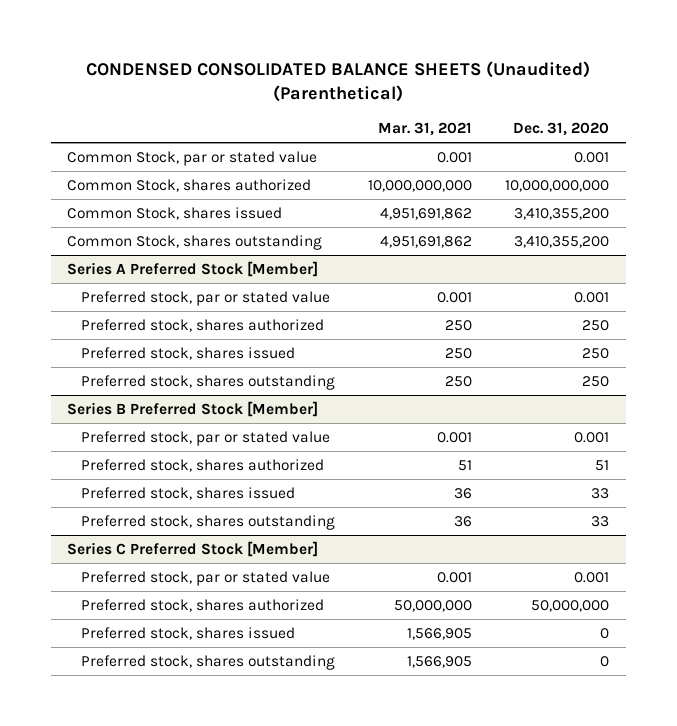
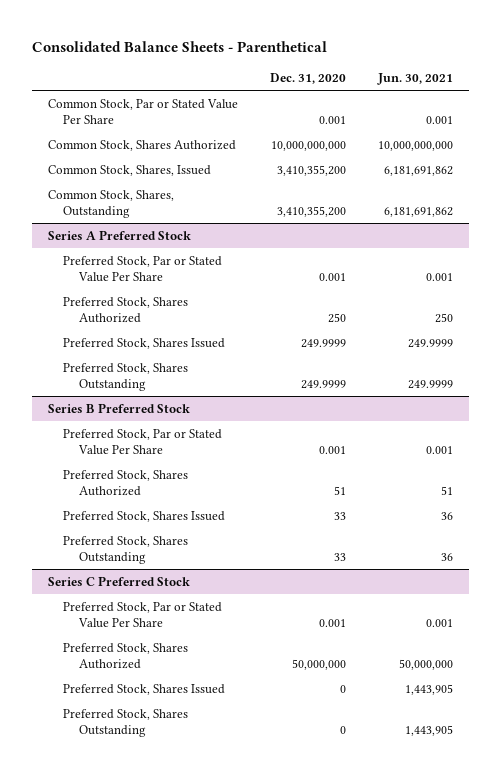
[86,60,591,103] CONDENSED CONSOLIDATED BALANCE SHEETS (Unaudited) (Parenthetical) -> [31,40,327,52] Consolidated Balance Sheets - Parenthetical
[378,122,473,137] Mar. 31, 2021 -> none
none -> [376,72,453,85] Jun. 30, 2021
[67,150,318,166] Common Stock, par or stated value -> [47,98,238,124] Common Stock, Par or Stated Value Per Share
[67,178,312,192] Common Stock, shares authorized -> [47,139,236,151] Common Stock, Shares Authorized
[67,206,283,220] Common Stock, shares issued -> [47,164,211,176] Common Stock, Shares, Issued
[67,234,323,250] Common Stock, shares outstanding -> [47,189,174,218] Common Stock, Shares, Outstanding
[67,260,319,277] Series A Preferred Stock [Member] -> [47,229,191,240] Series A Preferred Stock
[81,290,331,306] Preferred stock, par or stated value -> [63,255,223,282] Preferred Stock, Par or Stated Value Per Share
[81,318,325,332] Preferred stock, shares authorized -> [63,296,189,323] Preferred Stock, Shares Authorized
[81,346,296,360] Preferred stock, shares issued -> [63,337,226,349] Preferred Stock, Shares Issued
[582,347,610,359] 250 -> [300,338,346,348] 249.9999
[81,374,336,390] Preferred stock, shares outstanding -> [63,362,189,391] Preferred Stock, Shares Outstanding
[582,375,610,387] 250 -> [300,379,346,389] 249.9999
[67,400,319,417] Series B Preferred Stock [Member] -> [47,402,190,413] Series B Preferred Stock
[81,430,331,446] Preferred stock, par or stated value -> [63,428,223,455] Preferred Stock, Par or Stated Value Per Share
[81,458,325,472] Preferred stock, shares authorized -> [63,469,189,496] Preferred Stock, Shares Authorized
[81,486,296,500] Preferred stock, shares issued -> [63,510,226,522] Preferred Stock, Shares Issued
[81,514,336,530] Preferred stock, shares outstanding -> [63,535,189,564] Preferred Stock, Shares Outstanding
[67,540,319,557] Series C Preferred Stock [Member] -> [47,575,190,586] Series C Preferred Stock
[81,570,331,586] Preferred stock, par or stated value -> [63,601,223,628] Preferred Stock, Par or Stated Value Per Share
[81,598,325,612] Preferred stock, shares authorized -> [63,642,189,669] Preferred Stock, Shares Authorized
[81,626,296,640] Preferred stock, shares issued -> [63,683,226,695] Preferred Stock, Shares Issued
[81,654,336,670] Preferred stock, shares outstanding -> [63,708,189,737] Preferred Stock, Shares Outstanding

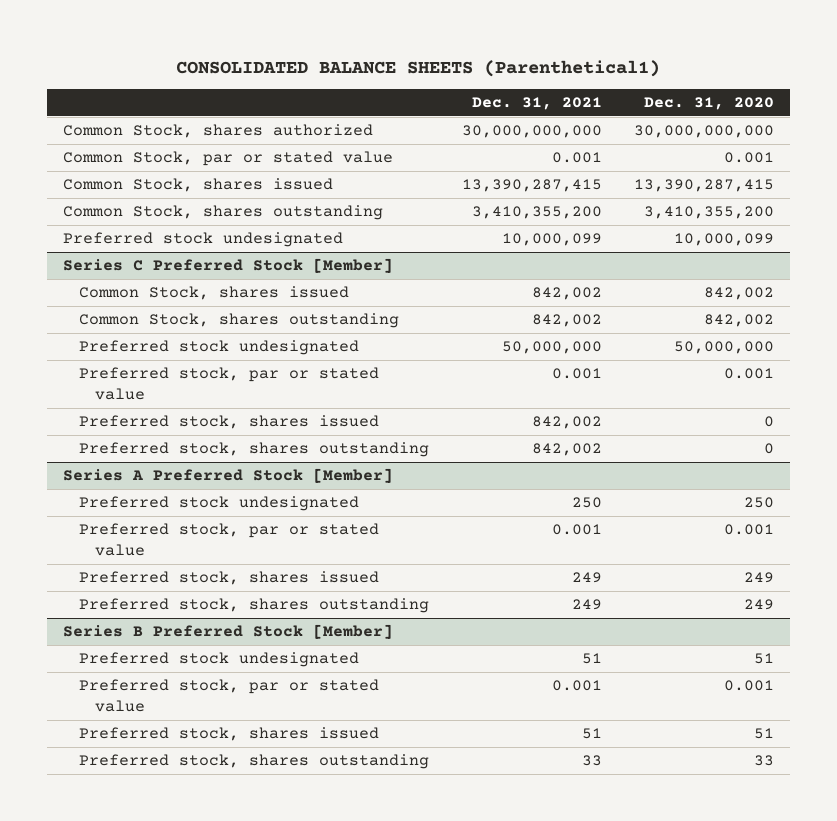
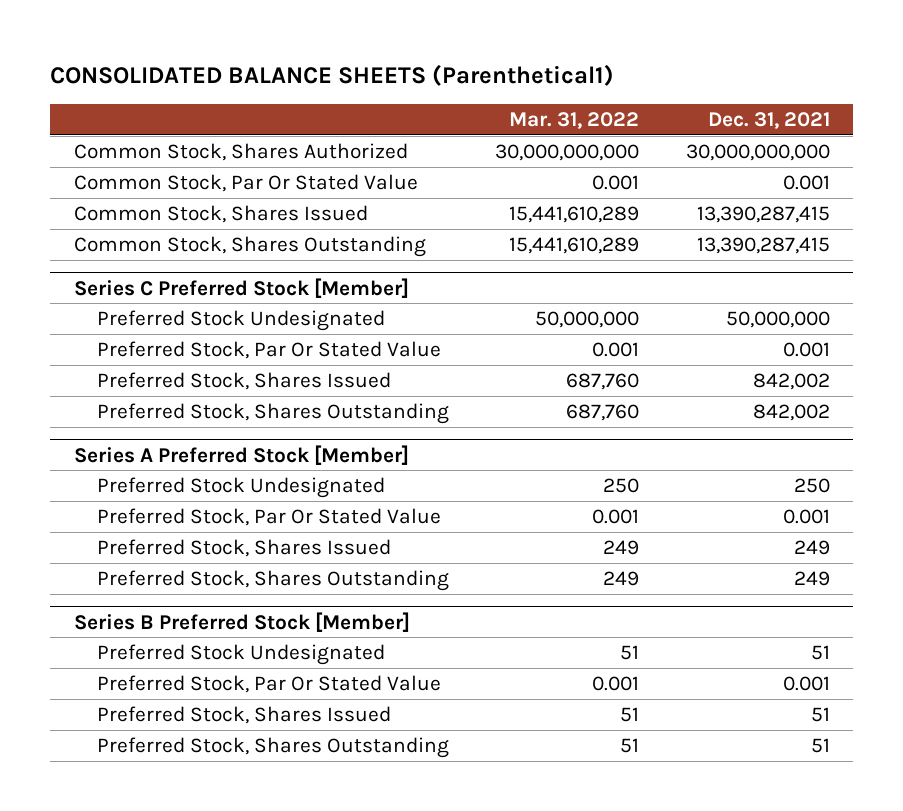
[643,97,774,111] Dec. 31, 2020 -> none
none -> [509,112,640,130] Mar. 31, 2022
[62,232,343,248] Preferred stock undesignated -> none
[62,124,373,139] Common Stock, shares authorized -> [73,143,408,162] Common Stock, Shares Authorized
[62,151,393,167] Common Stock, par or stated value -> [73,174,418,193] Common Stock, Par Or Stated Value
[62,178,333,193] Common Stock, shares issued -> [73,205,368,224] Common Stock, Shares Issued
[62,205,383,221] Common Stock, shares outstanding -> [73,236,426,258] Common Stock, Shares Outstanding
[471,206,602,220] 3,410,355,200 -> [696,237,830,255] 13,390,287,415
[79,286,350,301] Common Stock, shares issued -> none
[79,313,400,329] Common Stock, shares outstanding -> none
[79,340,360,356] Preferred stock undesignated -> [96,310,385,332] Preferred Stock Undesignated
[79,367,380,401] Preferred stock, par or stated value -> [96,341,441,360] Preferred Stock, Par Or Stated Value
[79,415,380,430] Preferred stock, shares issued -> [96,372,391,391] Preferred Stock, Shares Issued
[79,442,430,458] Preferred stock, shares outstanding -> [96,403,449,425] Preferred Stock, Shares Outstanding
[79,496,360,512] Preferred stock undesignated -> [96,477,385,499] Preferred Stock Undesignated
[79,523,380,557] Preferred stock, par or stated value -> [96,508,441,527] Preferred Stock, Par Or Stated Value
[79,571,380,586] Preferred stock, shares issued -> [96,539,391,558] Preferred Stock, Shares Issued
[79,598,430,614] Preferred stock, shares outstanding -> [96,570,449,592] Preferred Stock, Shares Outstanding
[79,652,360,668] Preferred stock undesignated -> [96,644,385,666] Preferred Stock Undesignated
[79,679,380,713] Preferred stock, par or stated value -> [96,675,441,694] Preferred Stock, Par Or Stated Value
[79,727,380,742] Preferred stock, shares issued -> [96,706,391,725] Preferred Stock, Shares Issued
[79,754,430,770] Preferred stock, shares outstanding -> [96,737,449,759] Preferred Stock, Shares Outstanding
[581,755,602,767] 33 -> [810,738,830,754] 51

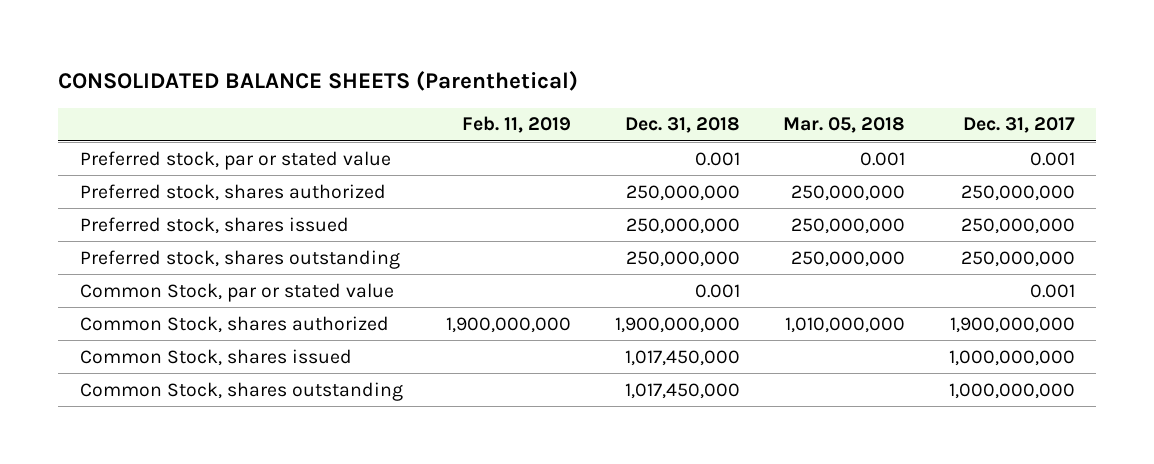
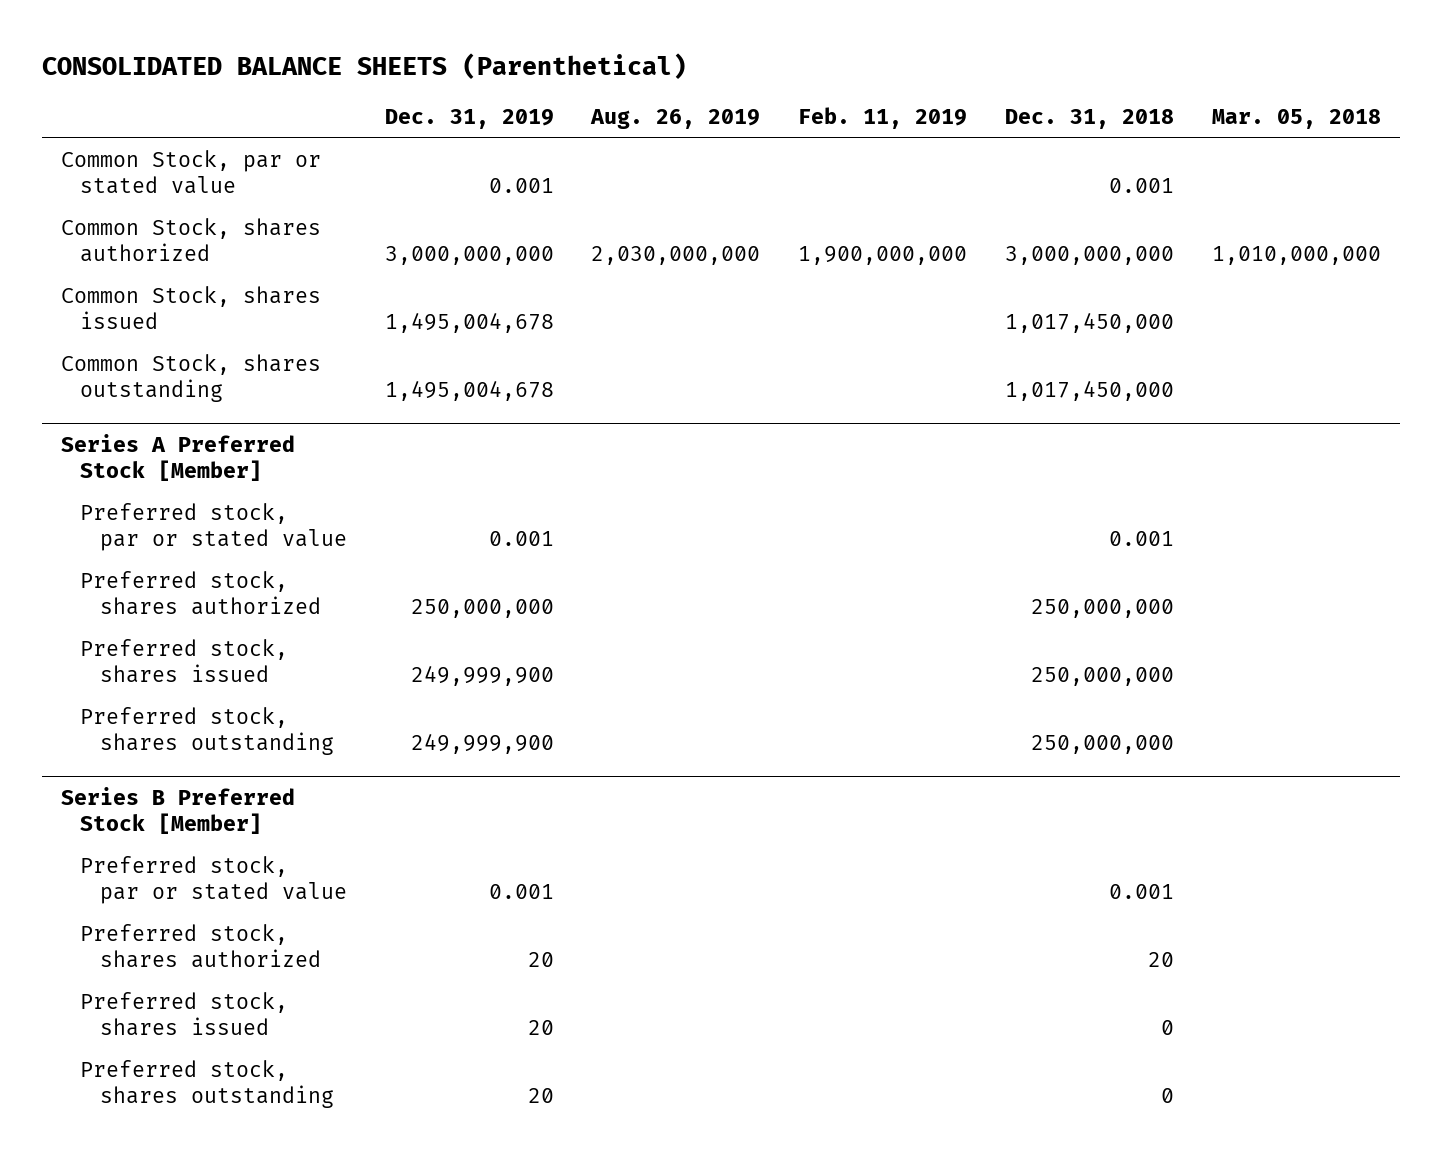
[962,117,1075,134] Dec. 31, 2017 -> none
none -> [384,109,554,130] Dec. 31, 2019
none -> [590,109,761,130] Aug. 26, 2019
[79,150,391,170] Preferred stock, par or stated value -> none
[79,183,386,201] Preferred stock, shares authorized -> none
[79,216,349,234] Preferred stock, shares issued -> none
[79,249,400,269] Preferred stock, shares outstanding -> none
[614,316,740,333] 1,900,000,000 -> [1004,246,1174,266] 3,000,000,000
none -> [61,434,296,482] Series A Preferred Stock [Member]
none -> [80,503,347,552] Preferred stock, par or stated value
none -> [80,571,321,616] Preferred stock, shares authorized
none -> [80,639,289,684] Preferred stock, shares issued
none -> [80,707,334,756] Preferred stock, shares outstanding
none -> [61,787,296,835] Series B Preferred Stock [Member]
none -> [80,856,347,905] Preferred stock, par or stated value
none -> [80,924,321,969] Preferred stock, shares authorized
none -> [80,992,289,1037] Preferred stock, shares issued
none -> [80,1060,334,1109] Preferred stock, shares outstanding

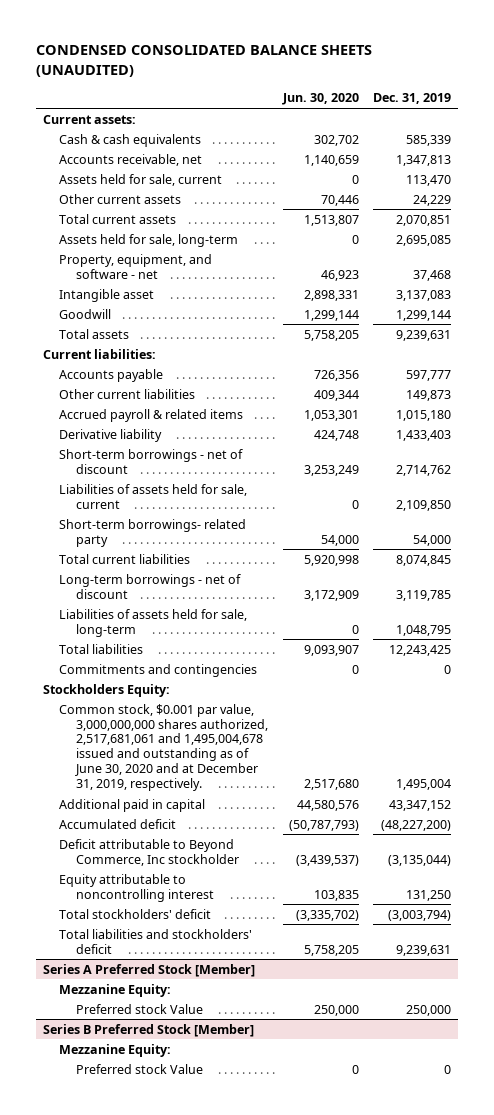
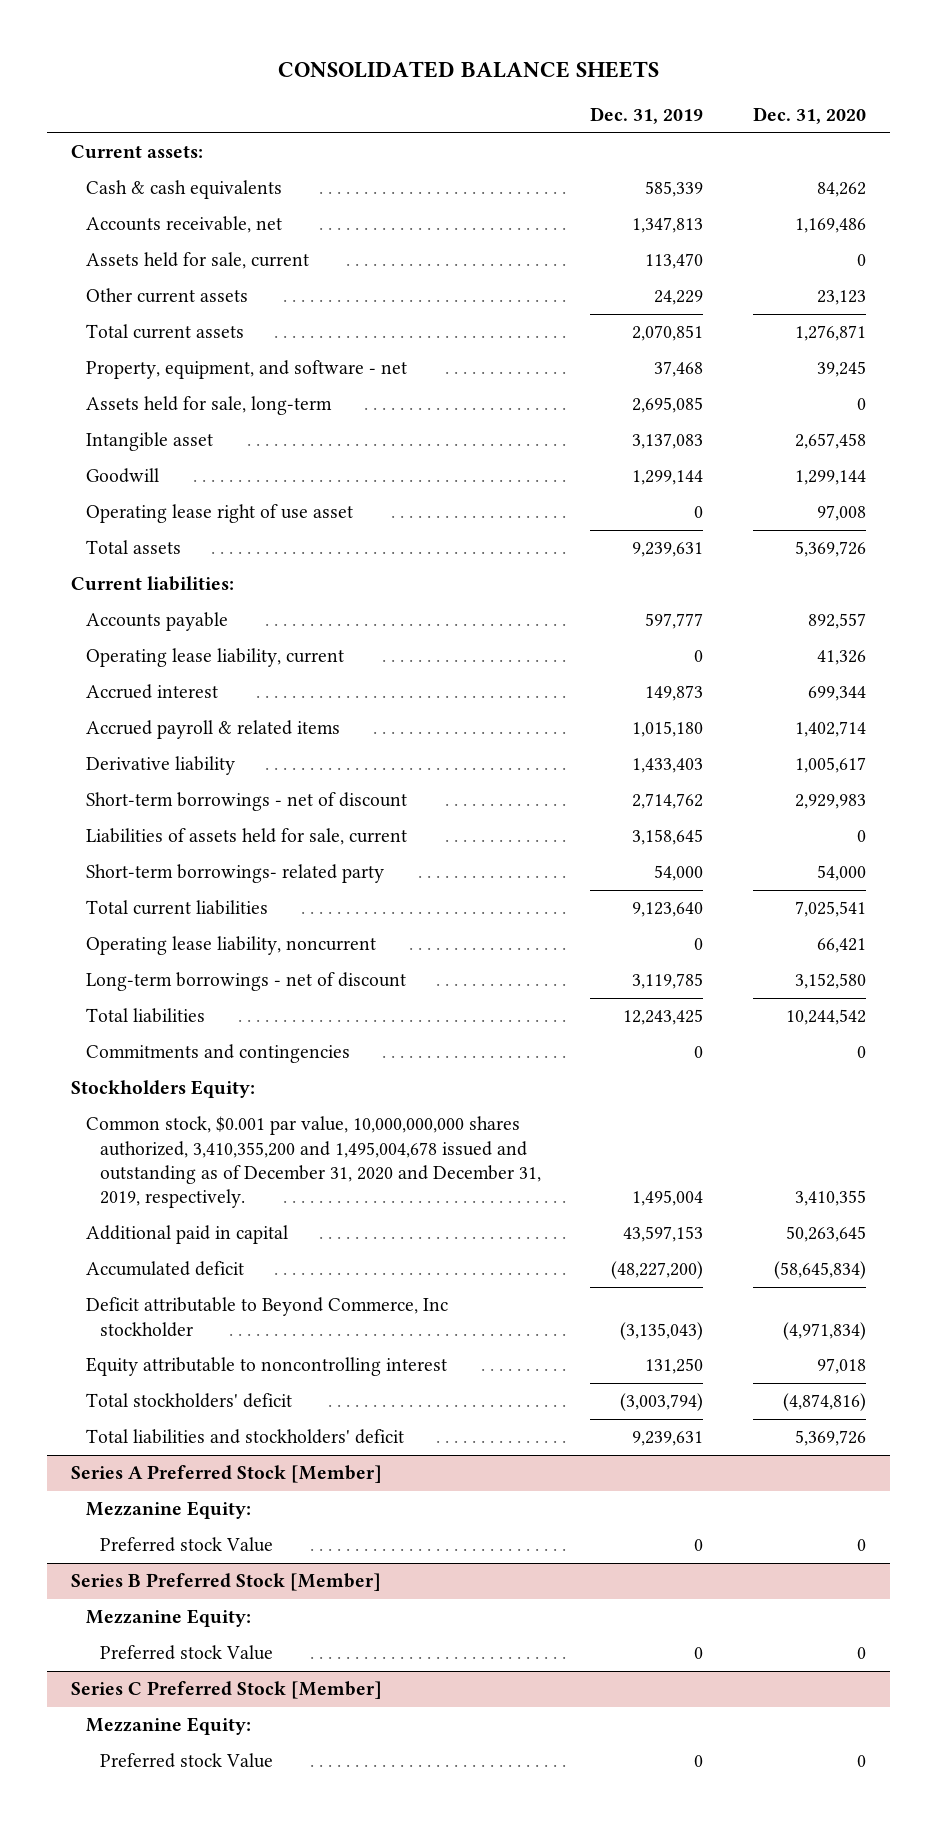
[35,45,372,78] CONDENSED CONSOLIDATED BALANCE SHEETS (UNAUDITED) -> [277,61,659,79] CONSOLIDATED BALANCE SHEETS
[281,93,359,106] Jun. 30, 2020 -> none
none -> [752,107,866,125] Dec. 31, 2020
[59,233,239,247] Assets held for sale, long-term -> [85,396,332,416] Assets held for sale, long-term
none -> [85,504,353,524] Operating lease right of use asset
none -> [85,648,344,668] Operating lease liability, current
[59,388,196,399] Other current liabilities -> [85,684,218,700] Accrued interest
[396,499,452,511] 2,109,850 -> [632,829,704,846] 3,158,645
[396,554,452,566] 8,074,845 -> [632,902,704,918] 9,123,640
none -> [85,936,376,956] Operating lease liability, noncurrent
[59,608,248,637] Liabilities of assets held for sale, long-term -> none
[59,703,268,792] Common stock, $0.001 par value, 3,000,000,000 shares authorized, 2,517,681,061 and 1,495,004,678 issued and outstanding as of June 30, 2020 and at December 31, 2019, respectively. -> [85,1116,541,1209] Common stock, $0.001 par value, 10,000,000,000 shares authorized, 3,410,355,200 and 1,495,004,678 issued and outstanding as of December 31, 2020 and December 31, 2019, respectively.
[389,799,452,811] 43,347,152 -> [623,1226,704,1243] 43,597,153
[388,854,452,866] (3,135,044) -> [620,1321,704,1340] (3,135,043)
[406,1004,452,1016] 250,000 -> [694,1539,704,1552] 0
none -> [71,1681,383,1700] Series C Preferred Stock [Member]
none -> [85,1717,251,1736] Mezzanine Equity:
none -> [99,1753,273,1769] Preferred stock Value

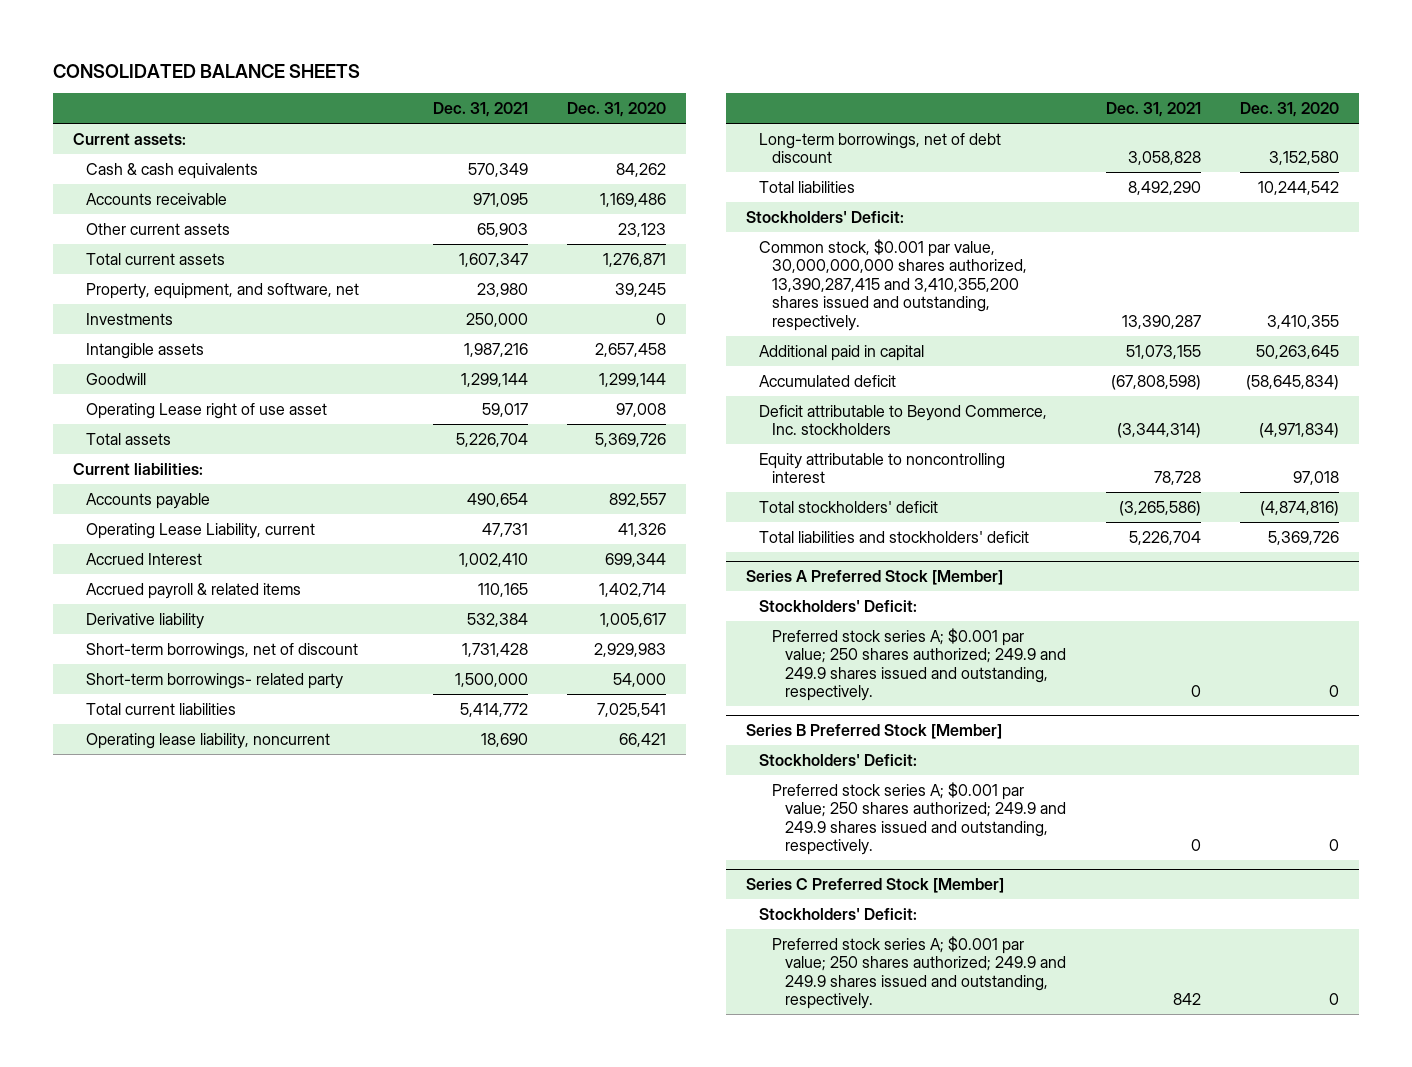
[590,107,704,125] Dec. 31, 2019 -> none
none -> [432,102,528,118] Dec. 31, 2021
[85,252,309,270] Assets held for sale, current -> none
[85,216,282,234] Accounts receivable, net -> [85,192,227,205] Accounts receivable
[85,396,332,416] Assets held for sale, long-term -> none
[85,360,407,380] Property, equipment, and software - net -> [85,282,359,299] Property, equipment, and software, net
none -> [85,312,173,325] Investments
[85,432,213,452] Intangible asset -> [85,342,204,359] Intangible assets
[85,504,353,524] Operating lease right of use asset -> [85,402,327,419] Operating Lease right of use asset
[85,648,344,668] Operating lease liability, current -> [85,522,315,539] Operating Lease Liability, current
[85,684,218,700] Accrued interest -> [85,552,202,565] Accrued Interest
[85,828,407,846] Liabilities of assets held for sale, current -> none
[85,792,407,812] Short-term borrowings - net of discount -> [85,642,358,659] Short-term borrowings, net of discount
[85,972,406,992] Long-term borrowings - net of discount -> [758,132,1001,164] Long-term borrowings, net of debt discount
[85,1044,350,1064] Commitments and contingencies -> none
[71,1080,256,1099] Stockholders Equity: -> none
none -> [745,210,904,223] Stockholders' Deficit:
[85,1116,541,1209] Common stock, $0.001 par value, 10,000,000,000 shares authorized, 3,410,355,200 and 1,495,004,678 issued and outstanding as of December 31, 2020 and December 31, 2019, respectively. -> [758,238,1028,331] Common stock, $0.001 par value, 30,000,000,000 shares authorized, 13,390,287,415 and 3,410,355,200 shares issued and outstanding, respectively.
[85,1297,448,1337] Deficit attributable to Beyond Commerce, Inc stockholder -> [758,404,1047,436] Deficit attributable to Beyond Commerce, Inc. stockholders
[85,1501,251,1520] Mezzanine Equity: -> none
none -> [758,599,917,612] Stockholders' Deficit:
[99,1537,273,1553] Preferred stock Value -> [772,627,1067,702] Preferred stock series A; $0.001 par value; 250 shares authorized; 249.9 and 249.9 shares issued and outstanding, respectively.
[85,1609,251,1628] Mezzanine Equity: -> none
none -> [758,753,917,766] Stockholders' Deficit:
[99,1645,273,1661] Preferred stock Value -> [772,781,1067,856] Preferred stock series A; $0.001 par value; 250 shares authorized; 249.9 and 249.9 shares issued and outstanding, respectively.
[85,1717,251,1736] Mezzanine Equity: -> none
none -> [758,907,917,920] Stockholders' Deficit:
[99,1753,273,1769] Preferred stock Value -> [772,935,1067,1010] Preferred stock series A; $0.001 par value; 250 shares authorized; 249.9 and 249.9 shares issued and outstanding, respectively.

